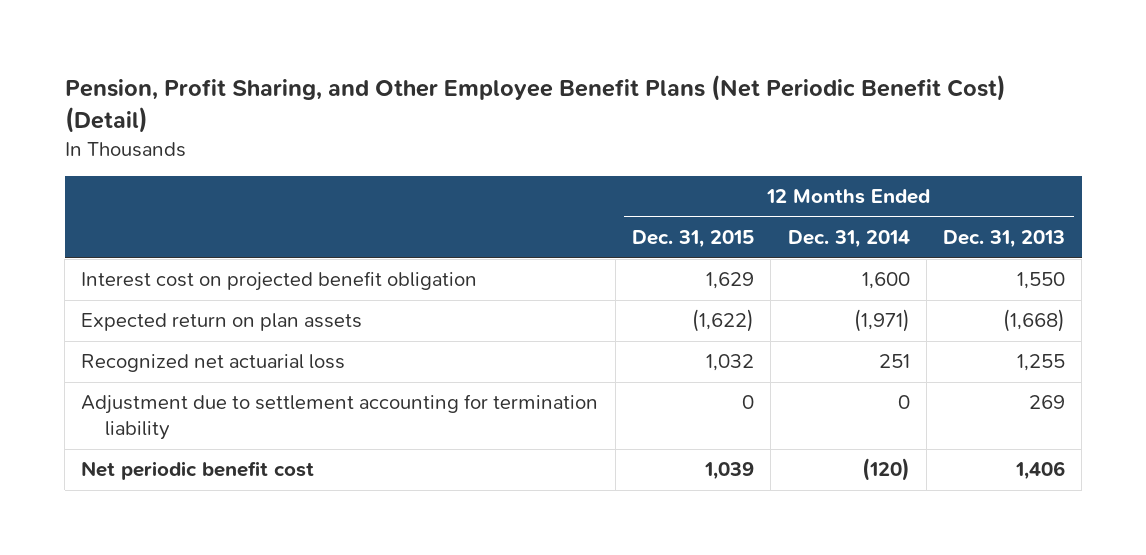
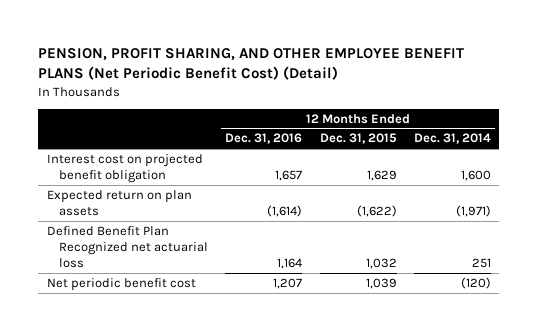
[64,75,1006,133] Pension, Profit Sharing, and Other Employee Benefit Plans (Net Periodic Benefit Cost) (Detail) -> [37,48,464,81] PENSION, PROFIT SHARING, AND OTHER EMPLOYEE BENEFIT PLANS (Net Periodic Benefit Cost) (Detail)
[943,230,1066,249] Dec. 31, 2013 -> none
none -> [225,133,303,145] Dec. 31, 2016
[81,394,599,441] Adjustment due to settlement accounting for termination liability -> none
[81,354,346,373] Recognized net actuarial loss -> [46,225,209,269] Defined Benefit Plan Recognized net actuarial loss

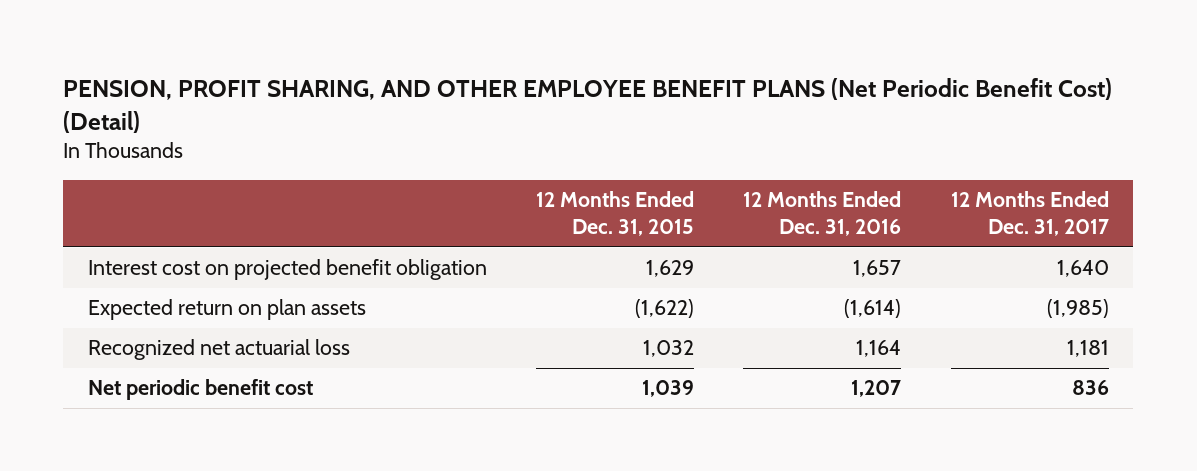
[413,133,491,145] Dec. 31, 2014 -> none
none -> [950,191,1109,237] 12 Months Ended Dec. 31, 2017
[46,225,209,269] Defined Benefit Plan Recognized net actuarial loss -> [88,339,351,361] Recognized net actuarial loss

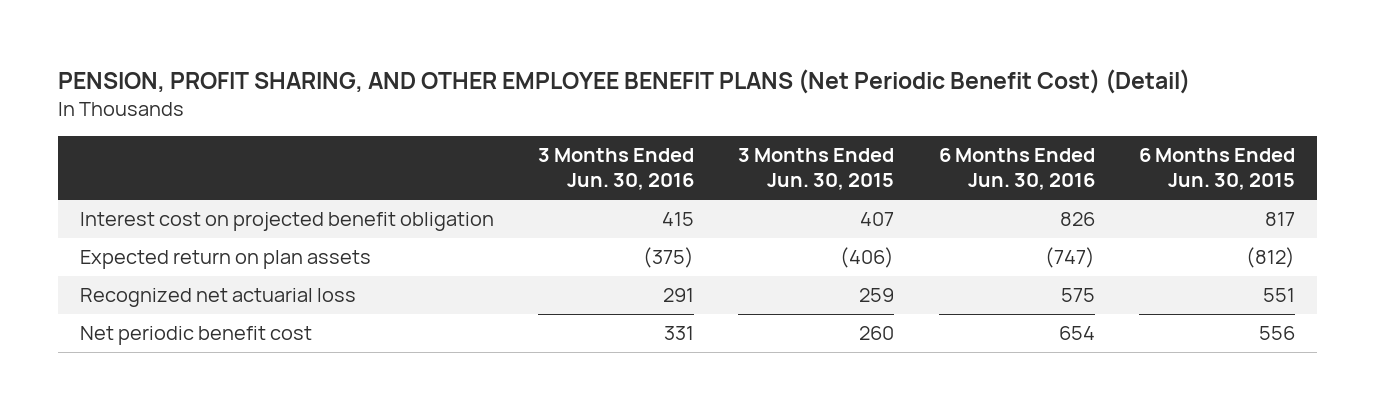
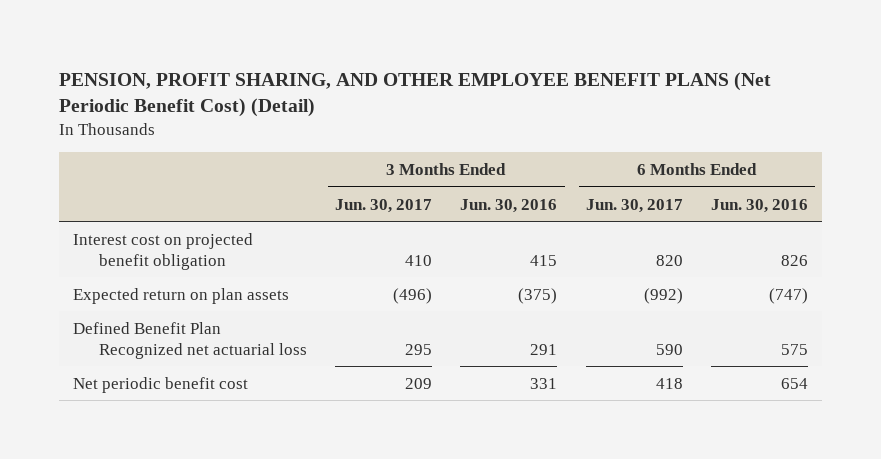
[738,148,895,191] 3 Months Ended Jun. 30, 2015 -> none
[1138,148,1295,191] 6 Months Ended Jun. 30, 2015 -> none
none -> [335,198,433,213] Jun. 30, 2017
none -> [585,198,683,213] Jun. 30, 2017
[80,288,357,308] Recognized net actuarial loss -> [73,321,307,359] Defined Benefit Plan Recognized net actuarial loss

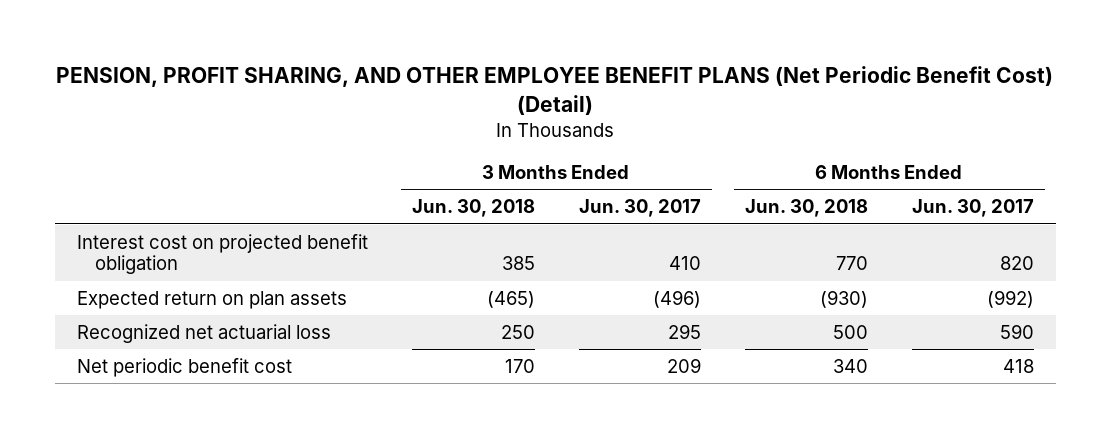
[460,198,558,213] Jun. 30, 2016 -> none
[711,198,809,213] Jun. 30, 2016 -> none
none -> [411,199,535,218] Jun. 30, 2018
none -> [744,199,868,218] Jun. 30, 2018
[73,321,307,359] Defined Benefit Plan Recognized net actuarial loss -> [76,323,331,343] Recognized net actuarial loss

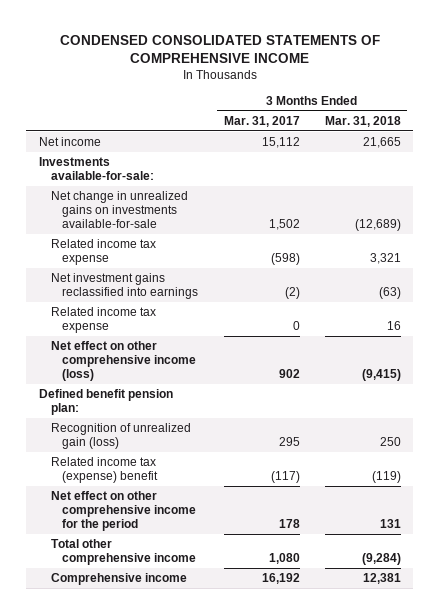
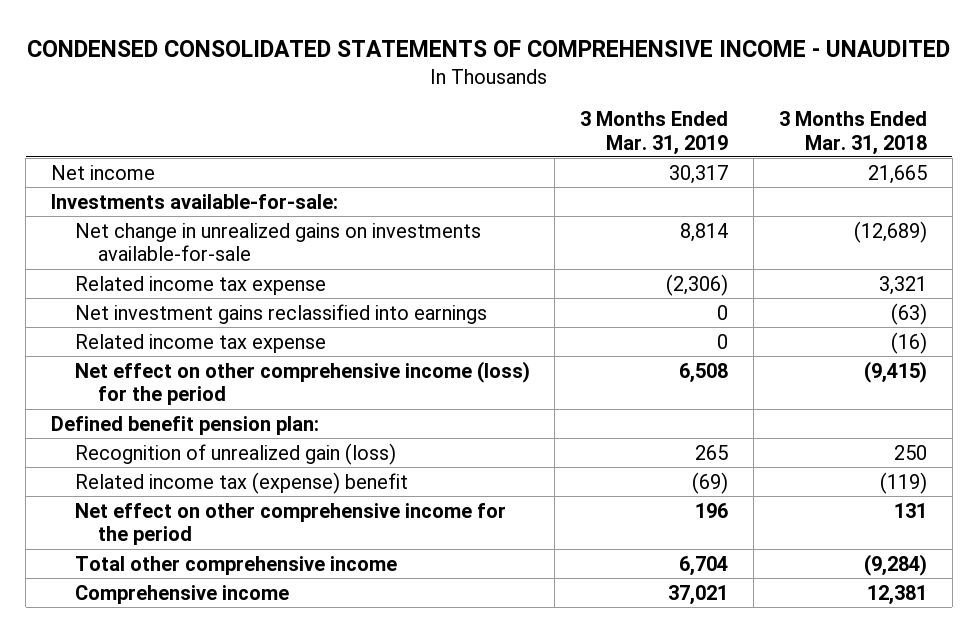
[59,34,380,64] CONDENSED CONSOLIDATED STATEMENTS OF COMPREHENSIVE INCOME -> [27,39,951,57] CONDENSED CONSOLIDATED STATEMENTS OF COMPREHENSIVE INCOME - UNAUDITED
[223,115,300,127] Mar. 31, 2017 -> none
none -> [580,110,729,155] 3 Months Ended Mar. 31, 2019
[386,321,401,331] 16 -> [891,331,928,354] (16)
[50,341,197,382] Net effect on other comprehensive income (loss) -> [74,360,530,406] Net effect on other comprehensive income (loss) for the period

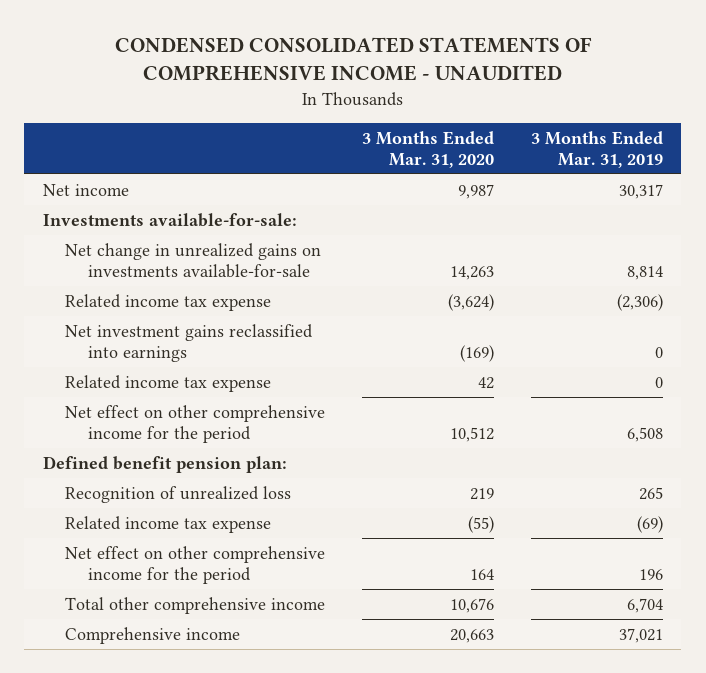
[779,110,928,155] 3 Months Ended Mar. 31, 2018 -> none
none -> [362,130,495,168] 3 Months Ended Mar. 31, 2020
[74,360,530,406] Net effect on other comprehensive income (loss) for the period -> [65,404,326,443] Net effect on other comprehensive income for the period
[74,442,396,465] Recognition of unrealized gain (loss) -> [65,485,292,503] Recognition of unrealized loss
[74,471,408,494] Related income tax (expense) benefit -> [65,515,272,533] Related income tax expense

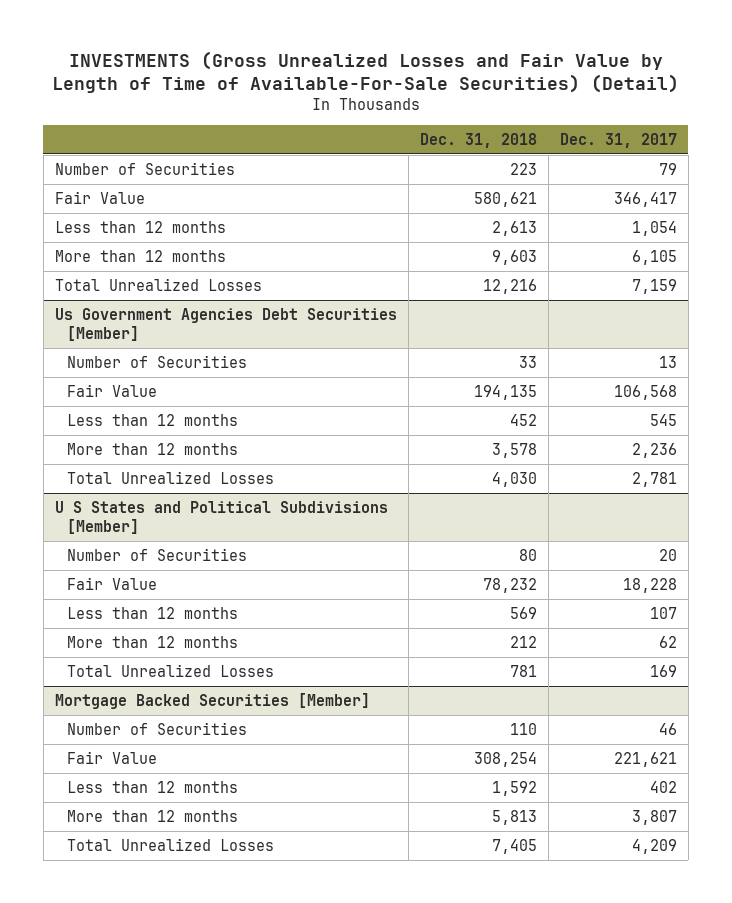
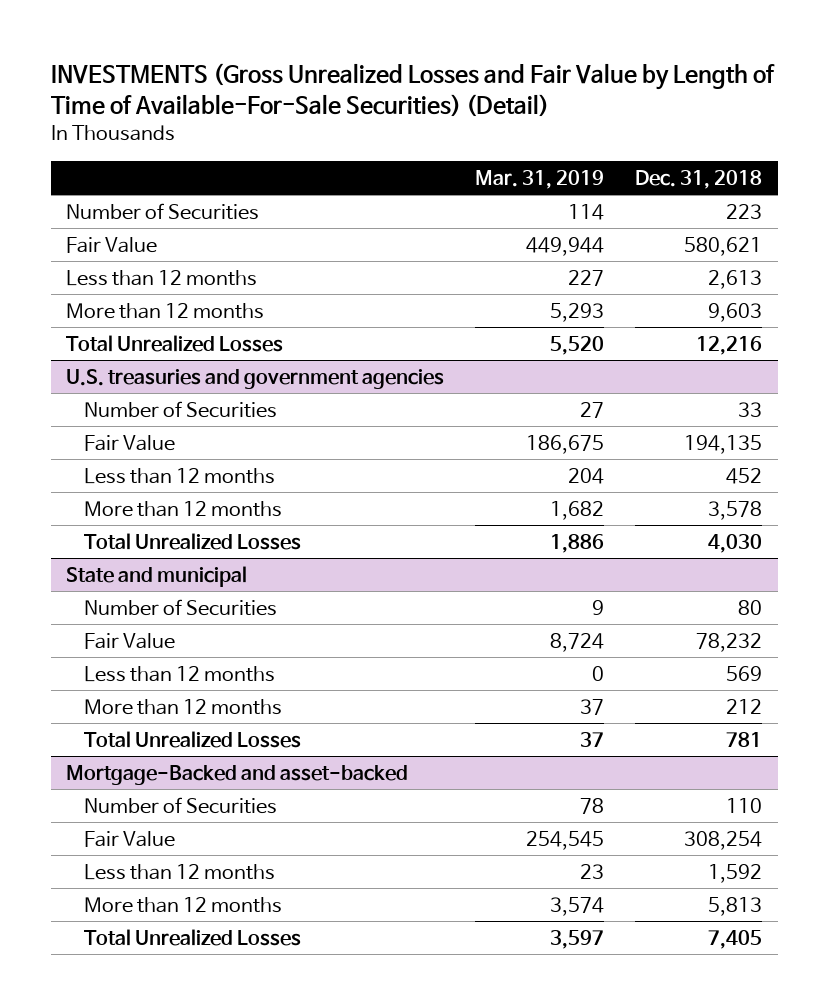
[559,133,677,149] Dec. 31, 2017 -> none
none -> [475,169,605,189] Mar. 31, 2019
[54,307,397,341] Us Government Agencies Debt Securities [Member] -> [66,368,445,389] U.S. treasuries and government agencies
[54,500,388,534] U S States and Political Subdivisions [Member] -> [66,565,248,587] State and municipal
[54,692,370,709] Mortgage Backed Securities [Member] -> [66,764,409,785] Mortgage-Backed and asset-backed

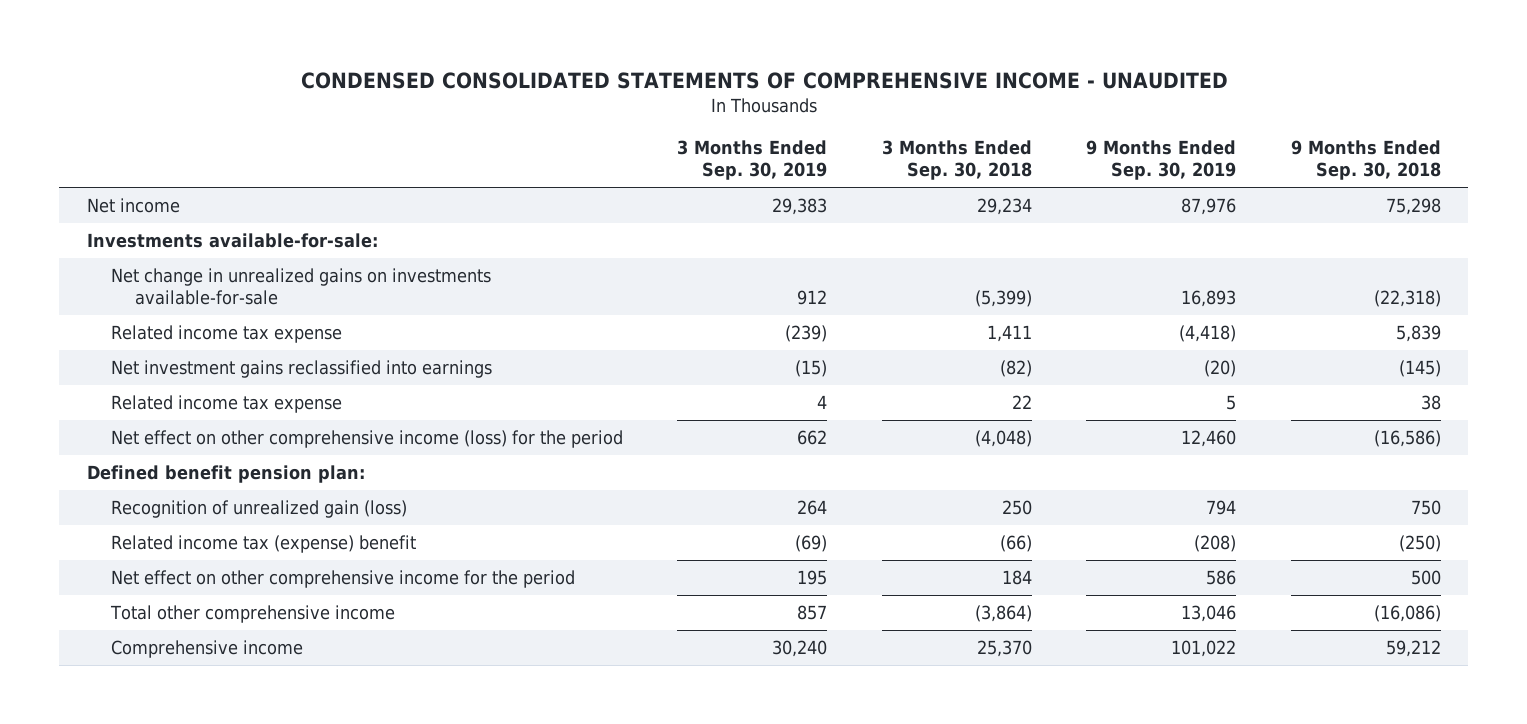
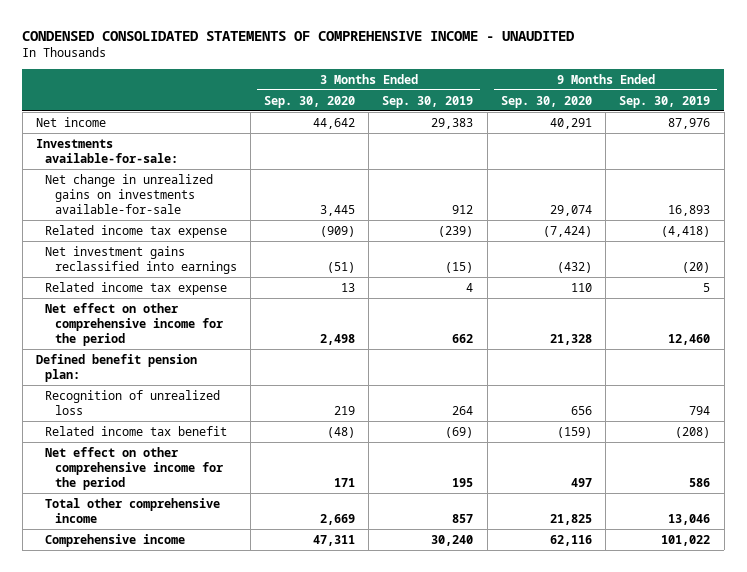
[881,140,1032,181] 3 Months Ended Sep. 30, 2018 -> none
[1290,140,1441,181] 9 Months Ended Sep. 30, 2018 -> none
none -> [264,95,356,108] Sep. 30, 2020
none -> [500,95,592,108] Sep. 30, 2020
[110,429,623,448] Net effect on other comprehensive income (loss) for the period -> [45,302,223,346] Net effect on other comprehensive income for the period
[110,499,407,518] Recognition of unrealized gain (loss) -> [45,389,221,415] Recognition of unrealized loss
[110,534,416,553] Related income tax (expense) benefit -> [45,425,228,436] Related income tax benefit

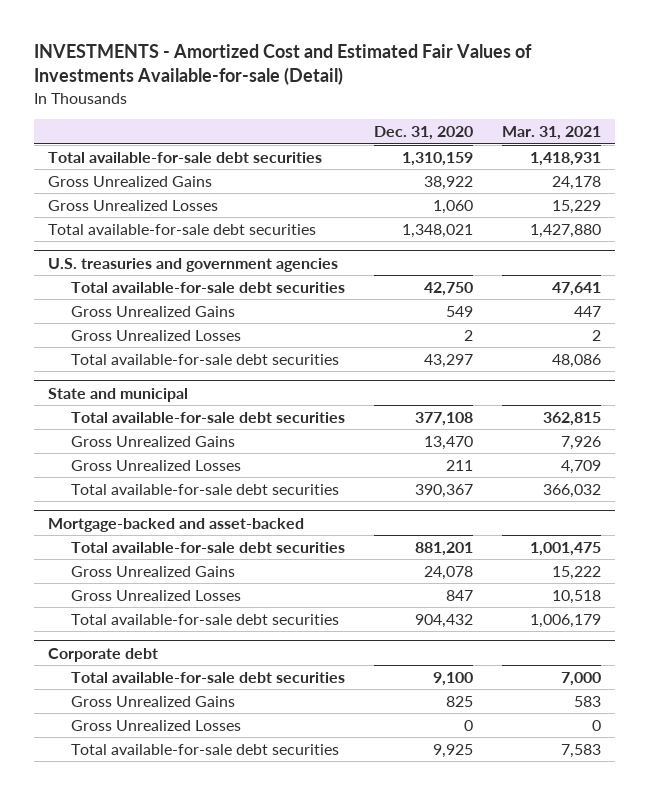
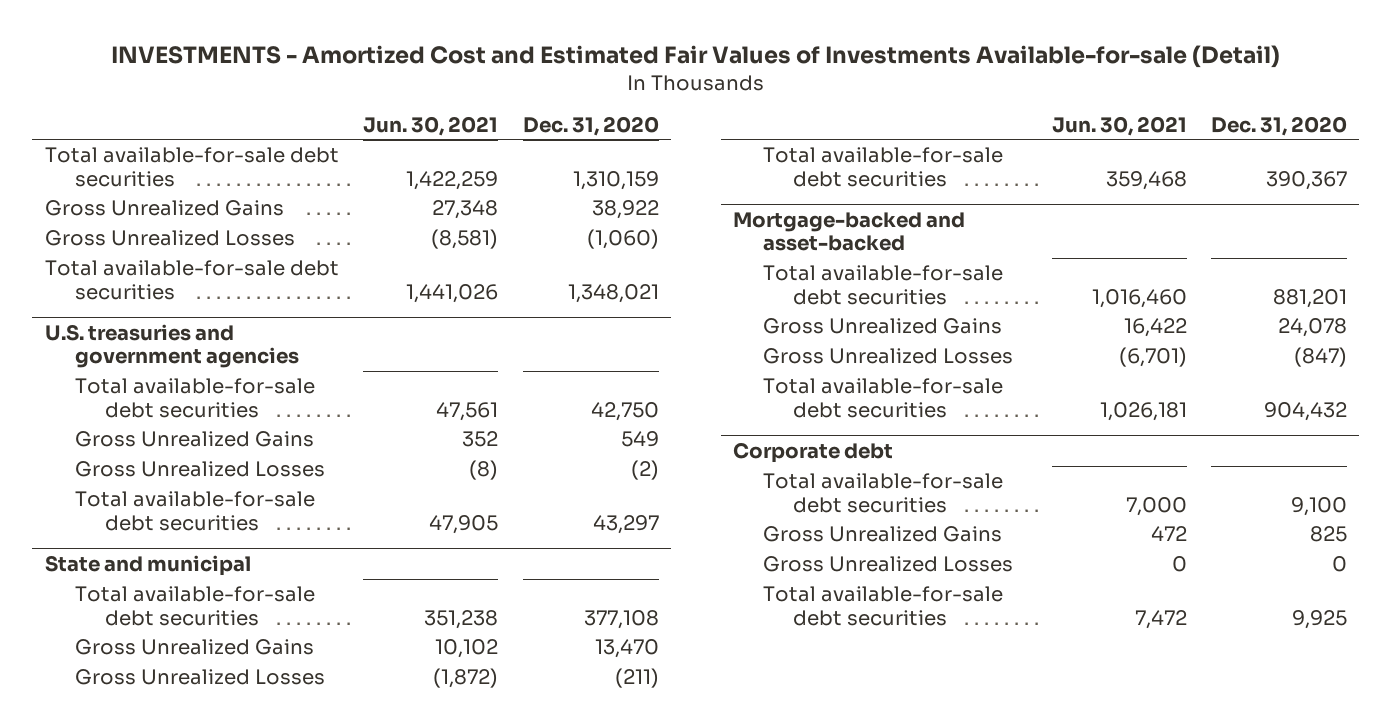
[501,126,601,141] Mar. 31, 2021 -> none
none -> [363,115,499,136] Jun. 30, 2021
[432,199,473,214] 1,060 -> [586,229,659,250] (1,060)
[463,329,473,341] 2 -> [630,460,659,481] (2)
[445,459,473,471] 211 -> [614,668,659,689] (211)
[445,589,473,601] 847 -> [1294,347,1348,368] (847)

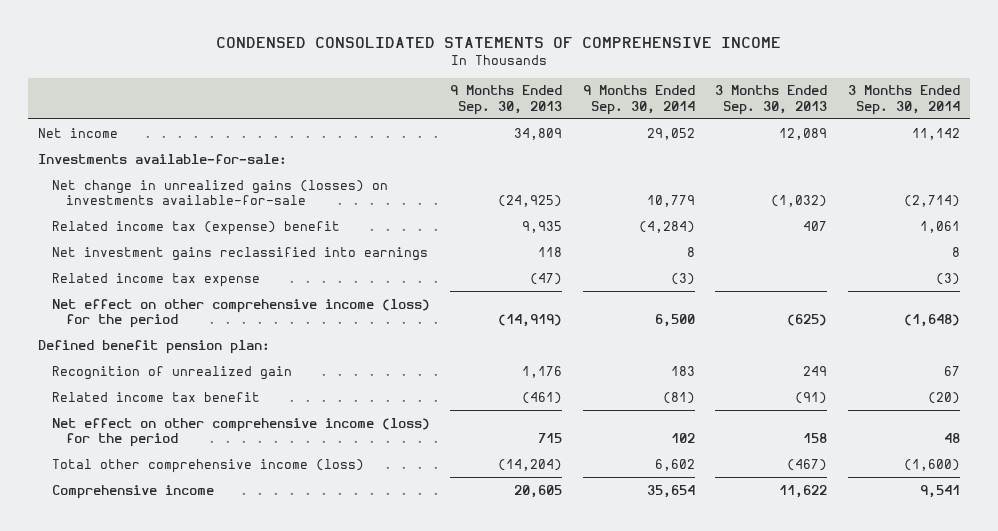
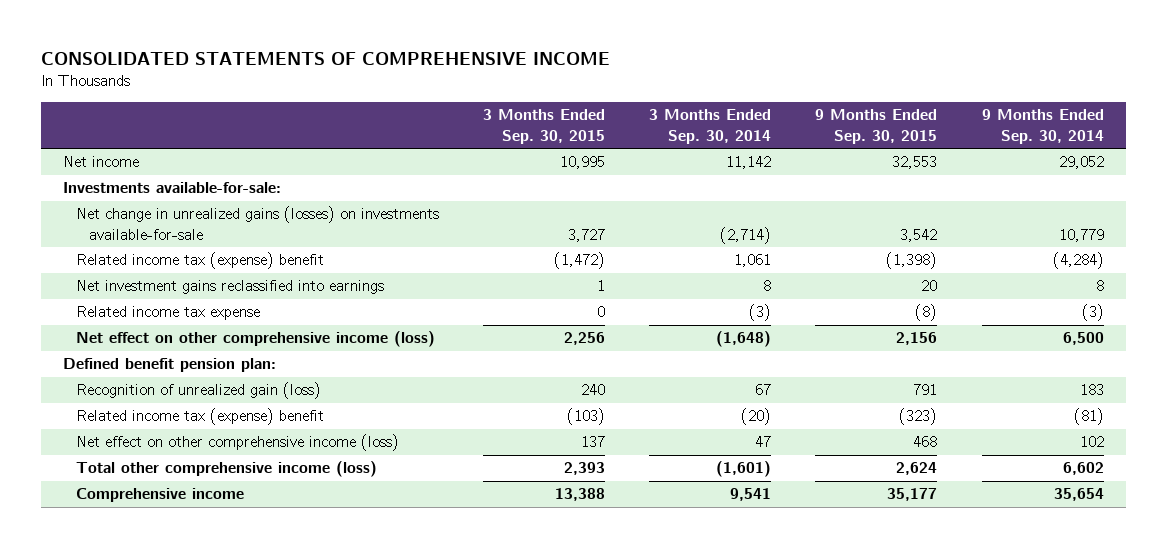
[215,36,781,48] CONDENSED CONSOLIDATED STATEMENTS OF COMPREHENSIVE INCOME -> [40,52,610,66] CONSOLIDATED STATEMENTS OF COMPREHENSIVE INCOME
[450,85,563,115] 9 Months Ended Sep. 30, 2013 -> none
[715,85,828,115] 3 Months Ended Sep. 30, 2013 -> none
none -> [483,109,606,144] 3 Months Ended Sep. 30, 2015
none -> [815,109,938,144] 9 Months Ended Sep. 30, 2015
[51,298,430,329] Net effect on other comprehensive income (loss) for the period -> [76,331,436,348] Net effect on other comprehensive income (loss)
[51,365,292,380] Recognition of unrealized gain -> [76,382,322,400] Recognition of unrealized gain (loss)
[51,391,260,402] Related income tax benefit -> [76,408,325,426] Related income tax (expense) benefit
[51,417,430,448] Net effect on other comprehensive income (loss) for the period -> [76,434,400,452] Net effect on other comprehensive income (loss)
[943,433,960,444] 48 -> [755,436,772,448] 47
[903,458,960,471] (1,600) -> [716,461,772,478] (1,601)

